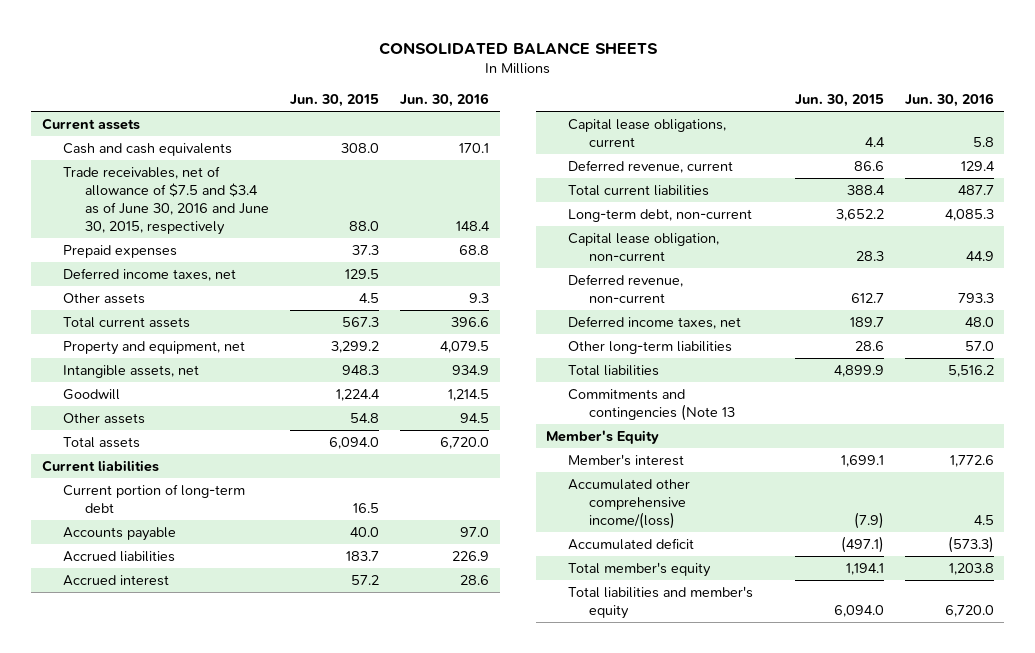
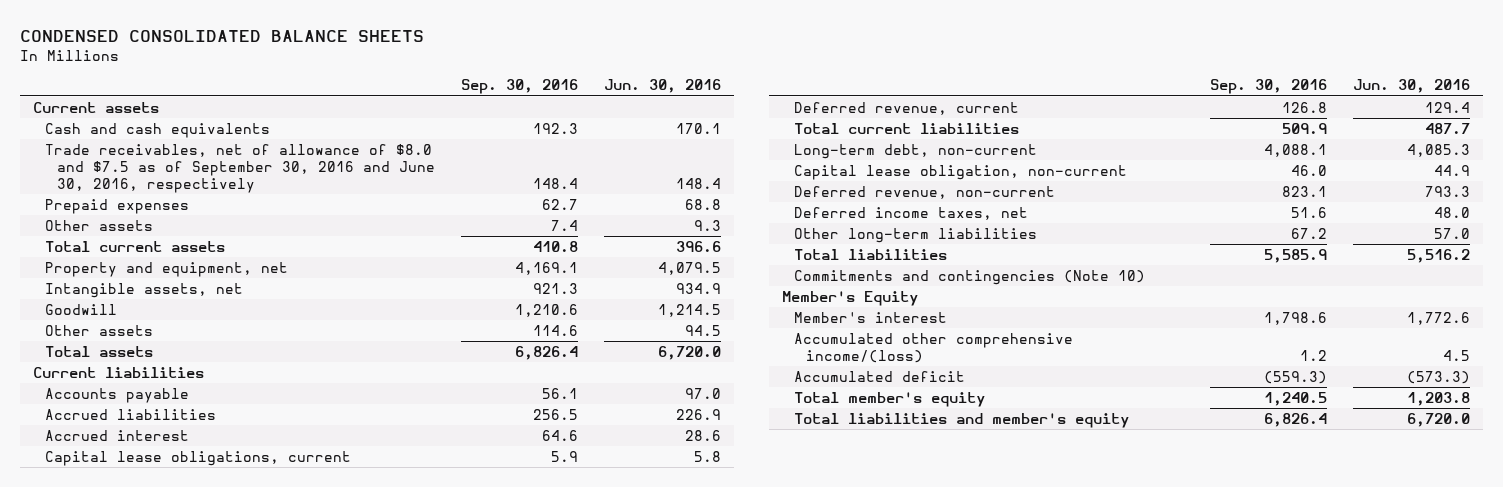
[378,41,658,55] CONSOLIDATED BALANCE SHEETS -> [19,29,424,42] CONDENSED CONSOLIDATED BALANCE SHEETS
[289,94,379,108] Jun. 30, 2015 -> none
none -> [460,79,578,95] Sep. 30, 2016
[63,165,269,236] Trade receivables, net of allowance of $7.5 and $3.4 as of June 30, 2016 and June 30, 2015, respectively -> [44,143,435,194] Trade receivables, net of allowance of $8.0 and $7.5 as of September 30, 2016 and June 30, 2016, respectively
[63,267,237,281] Deferred income taxes, net -> none
[63,483,246,513] Current portion of long-term debt -> none
[567,388,736,421] Commitments and contingencies (Note 13 -> [793,269,1145,285] Commitments and contingencies (Note 10)

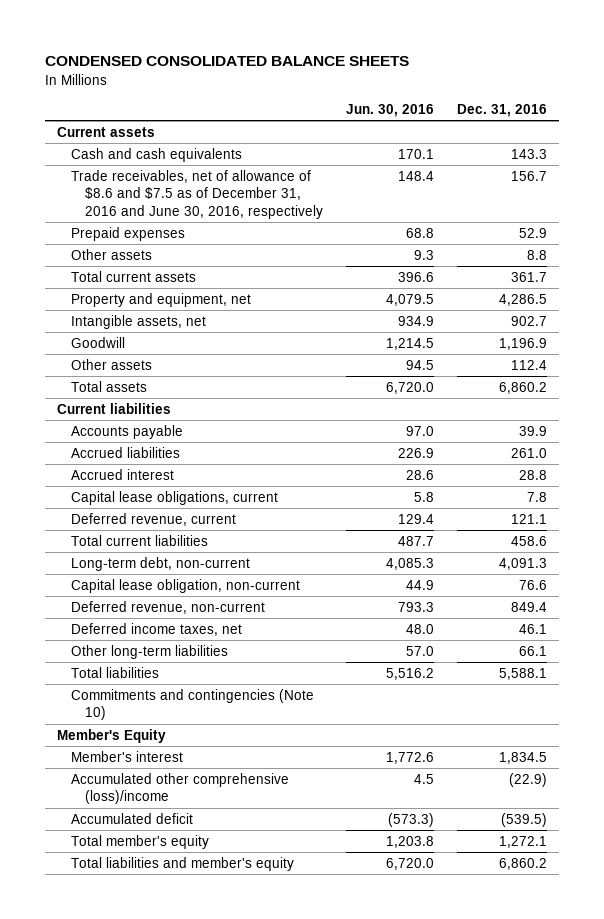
[460,79,578,95] Sep. 30, 2016 -> none
none -> [457,104,548,118] Dec. 31, 2016
[44,143,435,194] Trade receivables, net of allowance of $8.0 and $7.5 as of September 30, 2016 and June 30, 2016, respectively -> [70,169,323,219] Trade receivables, net of allowance of $8.6 and $7.5 as of December 31, 2016 and June 30, 2016, respectively
[793,332,1073,363] Accumulated other comprehensive income/(loss) -> [70,772,289,805] Accumulated other comprehensive (loss)/income

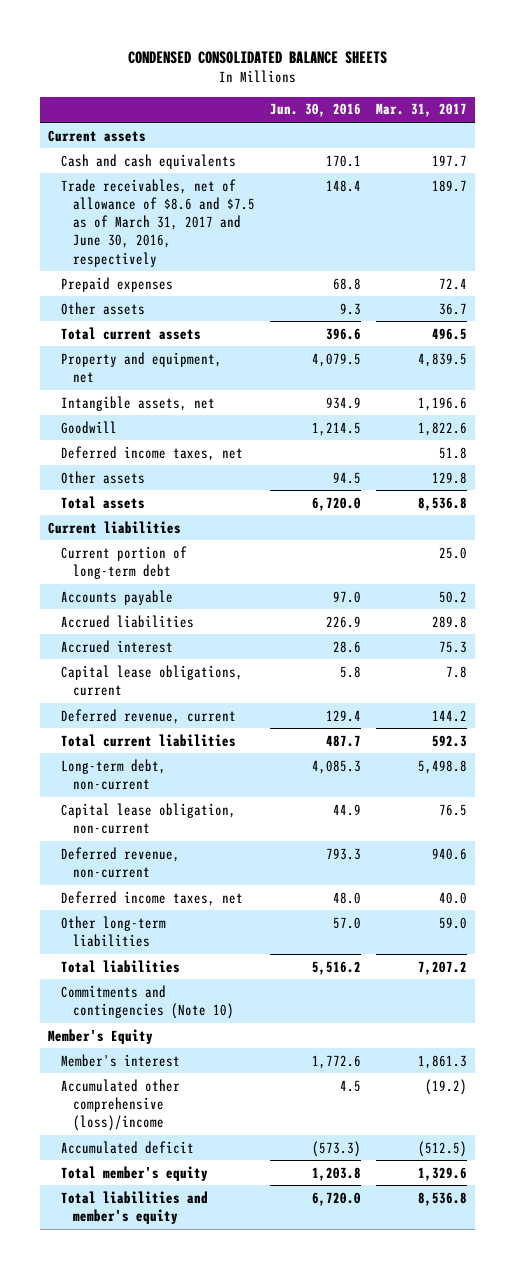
[457,104,548,118] Dec. 31, 2016 -> none
none -> [376,103,468,118] Mar. 31, 2017
[70,169,323,219] Trade receivables, net of allowance of $8.6 and $7.5 as of December 31, 2016 and June 30, 2016, respectively -> [60,178,256,267] Trade receivables, net of allowance of $8.6 and $7.5 as of March 31, 2017 and June 30, 2016, respectively
none -> [60,445,243,461] Deferred income taxes, net
none -> [60,545,187,579] Current portion of long-term debt

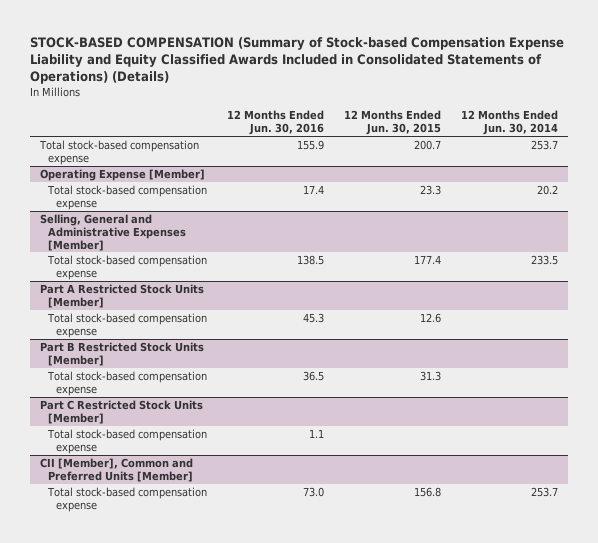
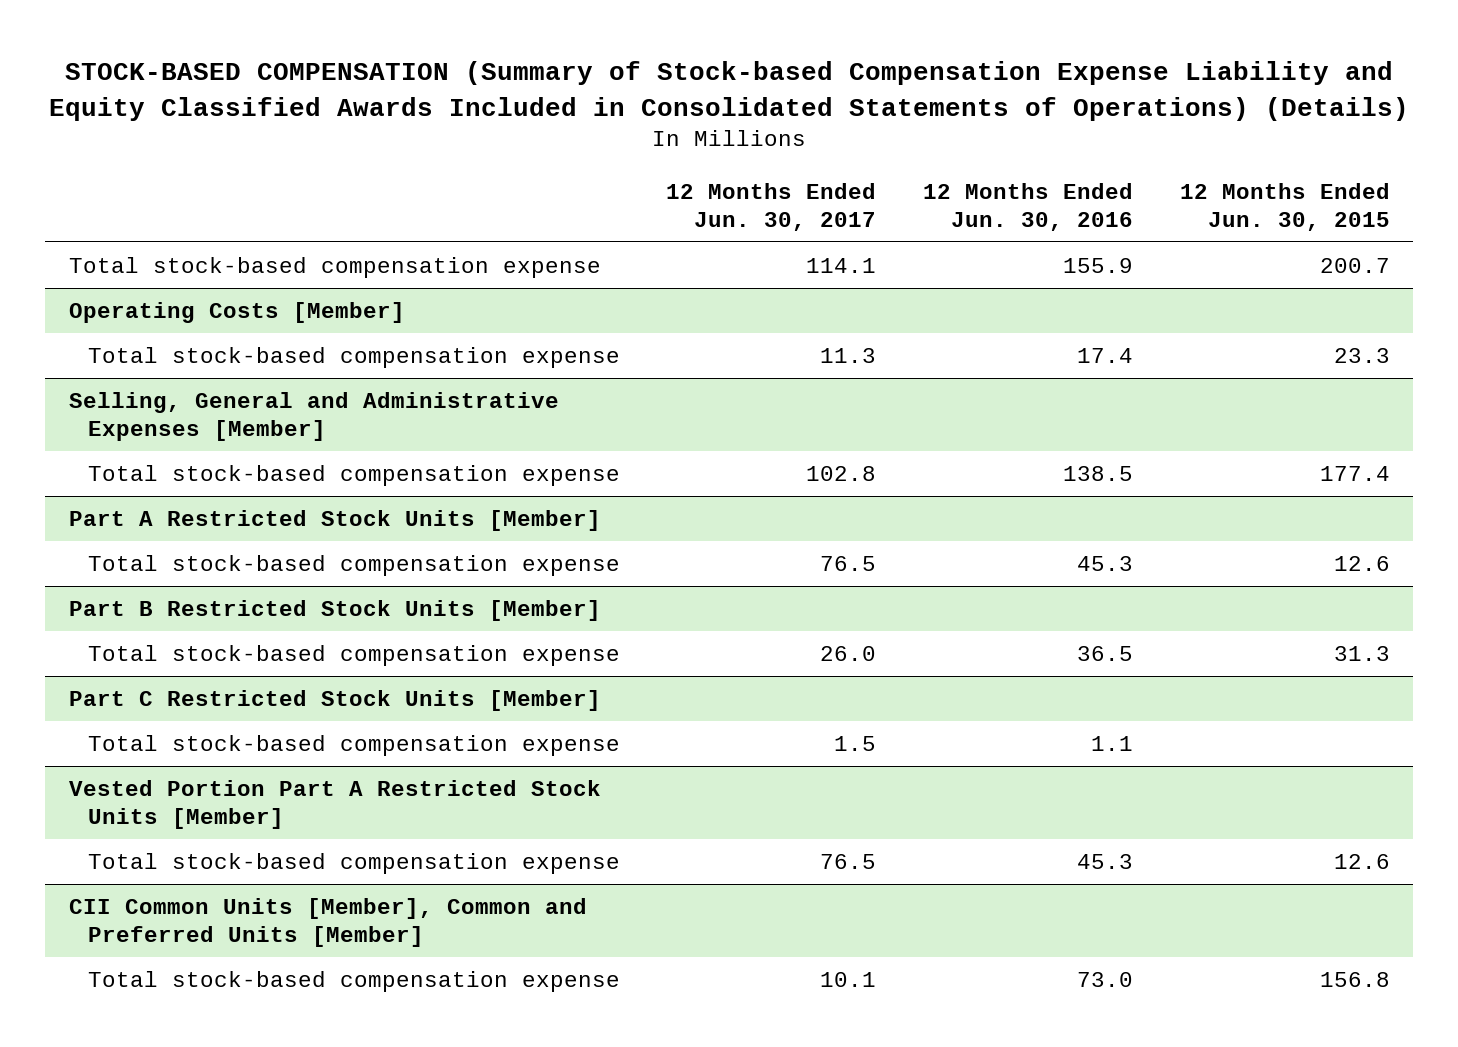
[461,110,559,136] 12 Months Ended Jun. 30, 2014 -> none
none -> [666,182,877,231] 12 Months Ended Jun. 30, 2017
[39,168,205,181] Operating Expense [Member] -> [68,301,405,323] Operating Costs [Member]
none -> [68,779,601,829] Vested Portion Part A Restricted Stock Units [Member]
none -> [87,852,620,874] Total stock-based compensation expense
[39,457,193,482] CII [Member], Common and Preferred Units [Member] -> [68,897,587,947] CII Common Units [Member], Common and Preferred Units [Member]

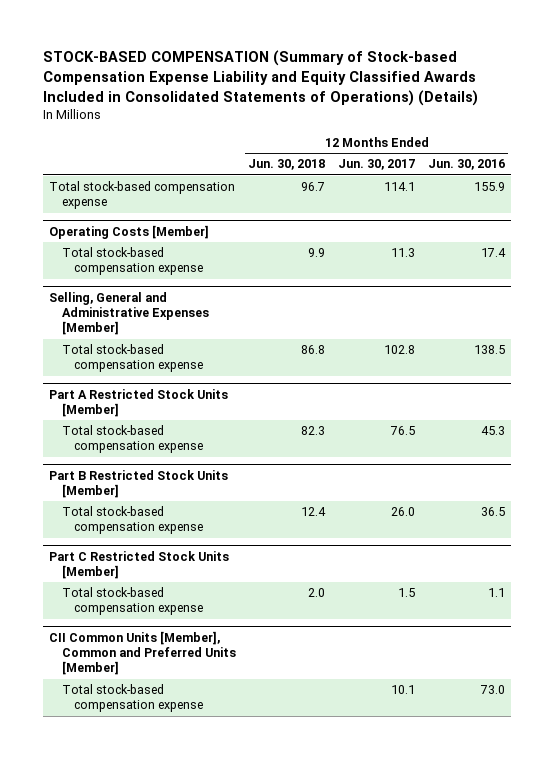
[1179,182,1390,231] 12 Months Ended Jun. 30, 2015 -> none
none -> [248,159,326,171] Jun. 30, 2018
[68,779,601,829] Vested Portion Part A Restricted Stock Units [Member] -> none
[87,852,620,874] Total stock-based compensation expense -> none

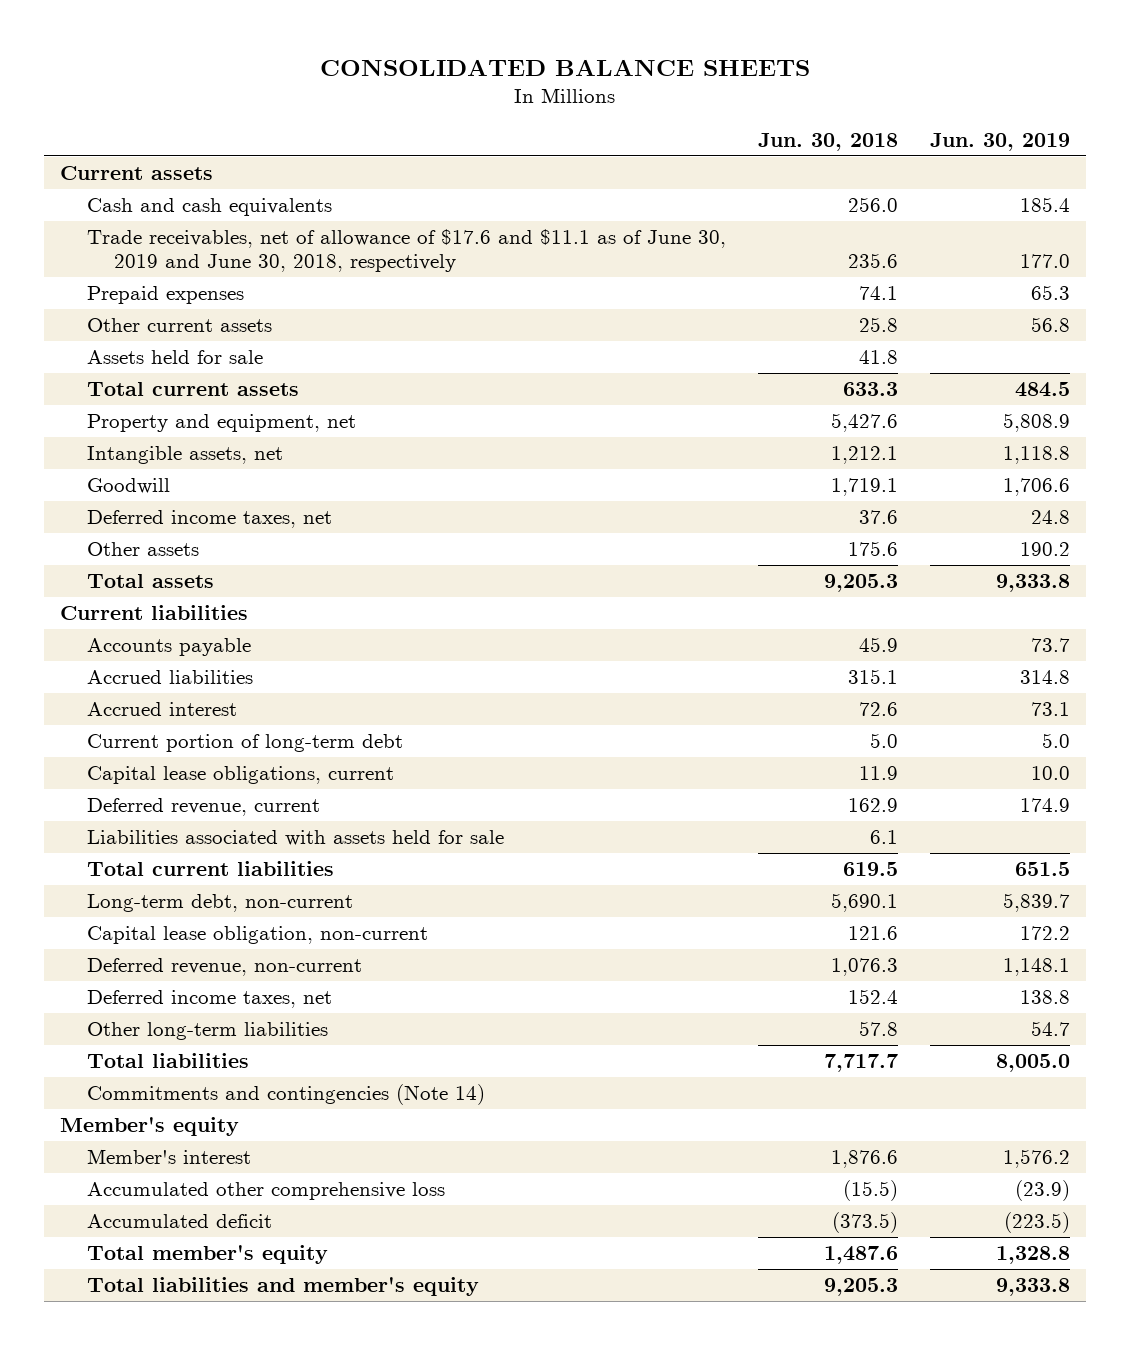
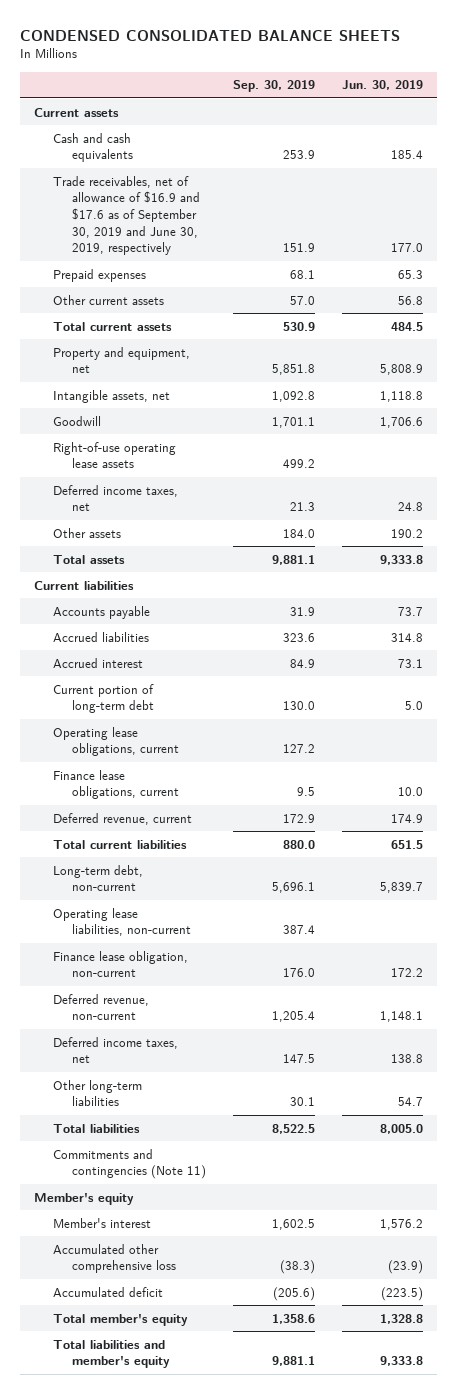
[319,58,810,76] CONSOLIDATED BALANCE SHEETS -> [20,29,401,41] CONDENSED CONSOLIDATED BALANCE SHEETS
[757,132,898,151] Jun. 30, 2018 -> none
none -> [232,80,315,93] Sep. 30, 2019
[86,228,726,272] Trade receivables, net of allowance of $17.6 and $11.1 as of June 30, 2019 and June 30, 2018, respectively -> [52,175,200,256] Trade receivables, net of allowance of $16.9 and $17.6 as of September 30, 2019 and June 30, 2019, respectively
[86,349,263,364] Assets held for sale -> none
none -> [52,441,176,469] Right-of-use operating lease assets
none -> [52,726,179,757] Operating lease obligations, current
[86,765,394,784] Capital lease obligations, current -> [52,769,179,800] Finance lease obligations, current
[86,829,504,846] Liabilities associated with assets held for sale -> none
none -> [52,907,191,937] Operating lease liabilities, non-current
[86,925,428,944] Capital lease obligation, non-current -> [52,950,188,978] Finance lease obligation, non-current
[86,1083,485,1105] Commitments and contingencies (Note 14) -> [52,1148,206,1180] Commitments and contingencies (Note 11)

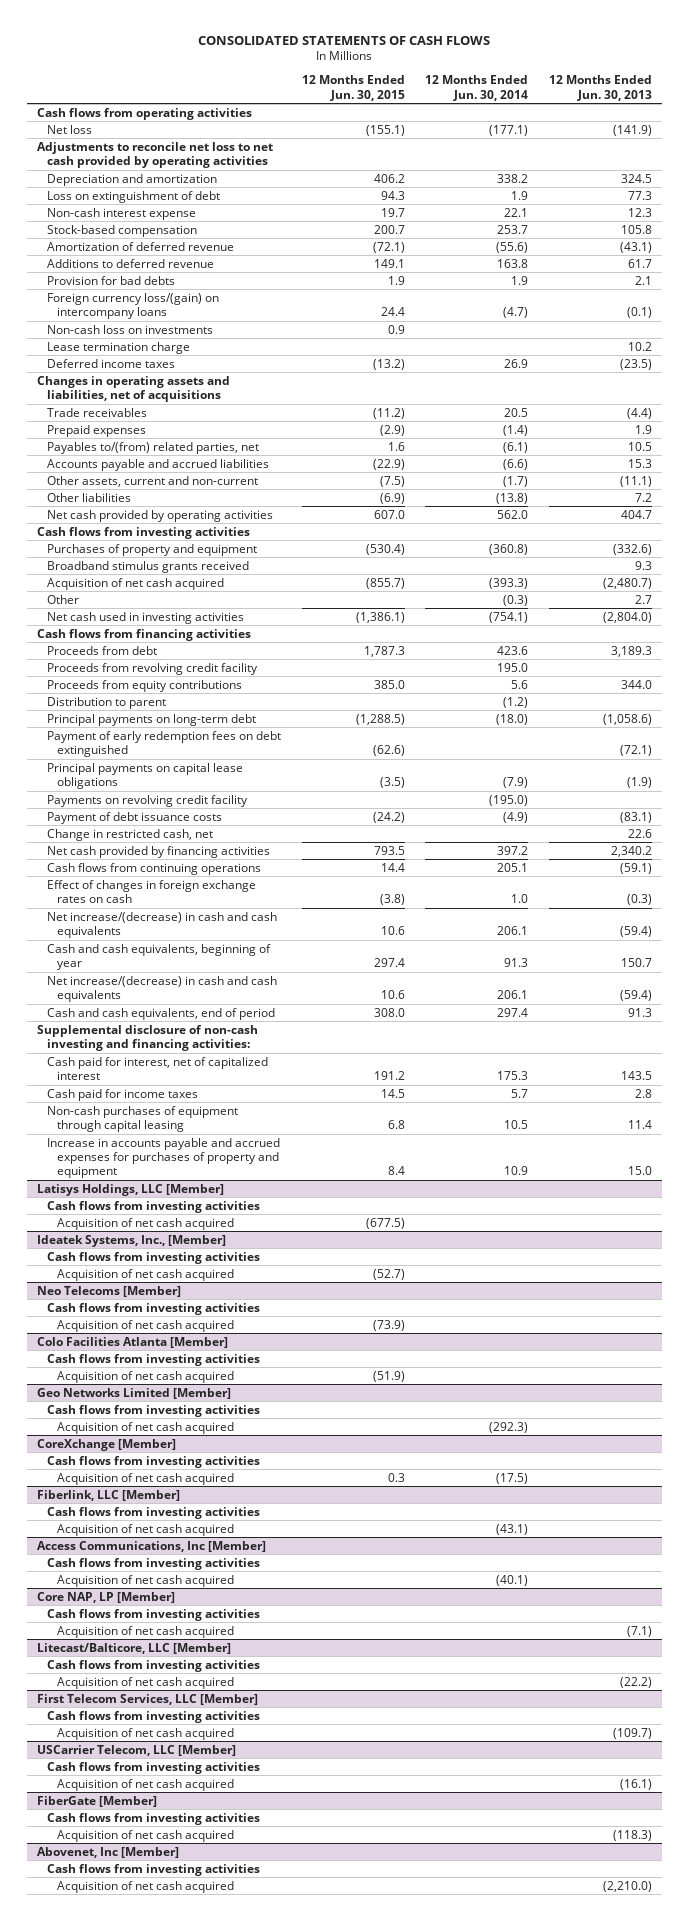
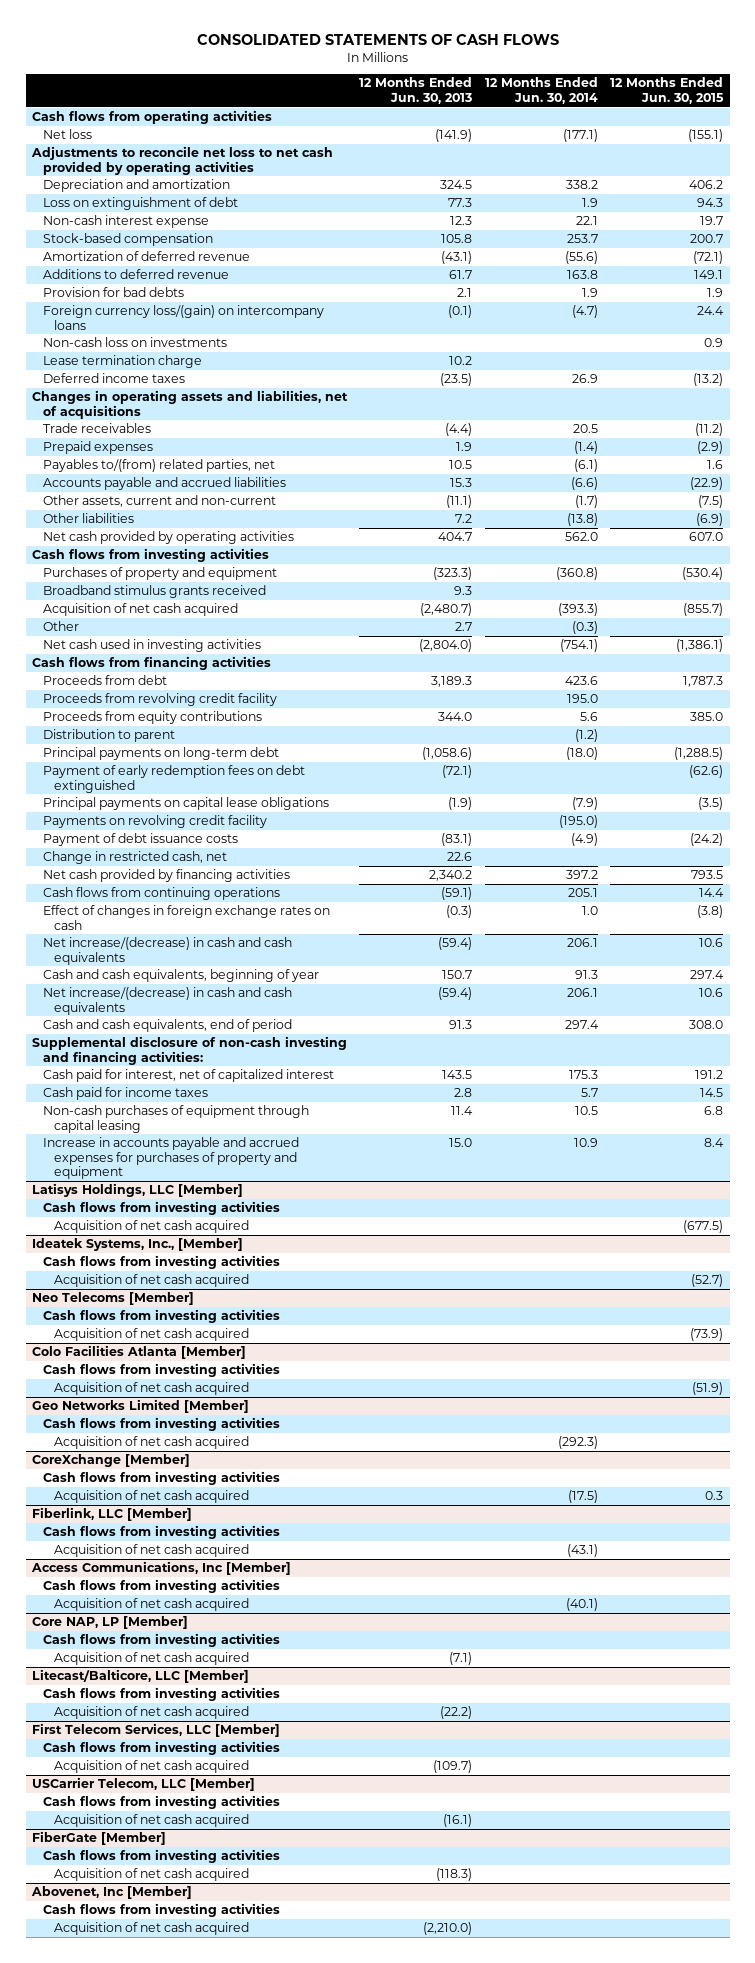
[612,543,652,555] (332.6) -> [433,567,473,581] (323.3)

